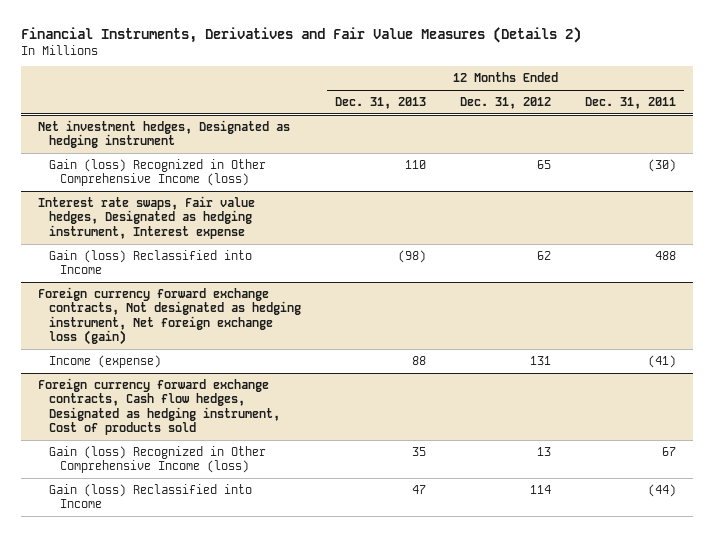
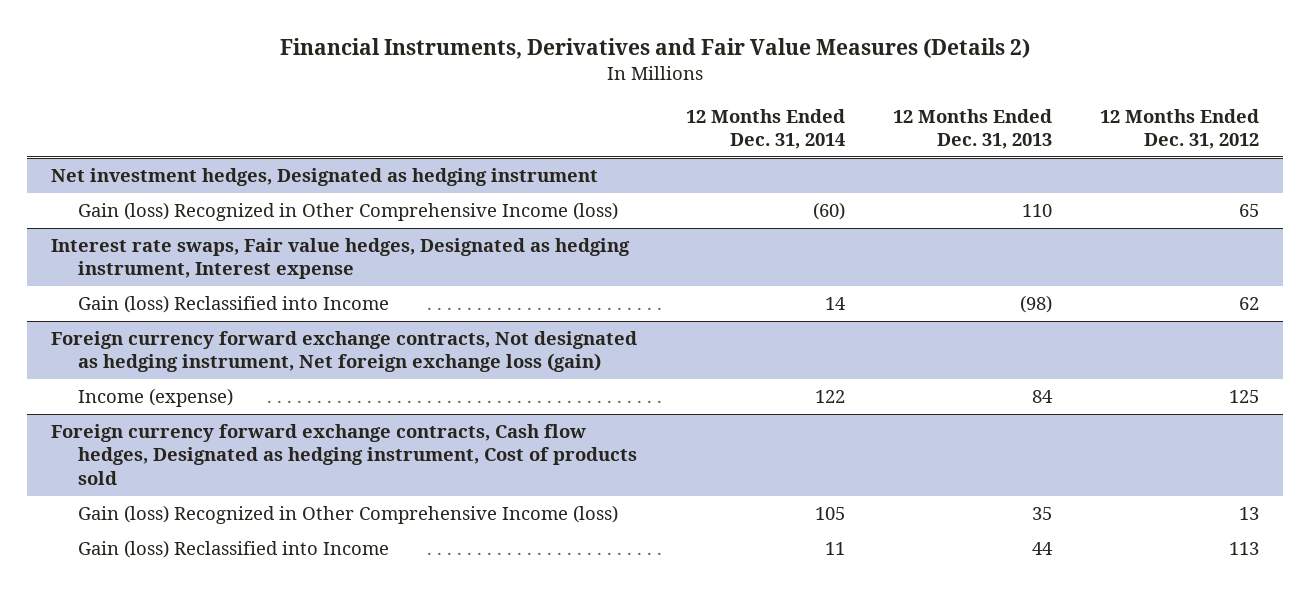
[584,97,676,110] Dec. 31, 2011 -> none
none -> [685,108,845,149] 12 Months Ended Dec. 31, 2014
[412,355,427,365] 88 -> [1031,390,1053,404] 84
[530,355,552,365] 131 -> [1228,390,1259,404] 125
[412,484,427,494] 47 -> [1031,542,1053,556] 44
[530,484,552,494] 114 -> [1228,542,1259,556] 113

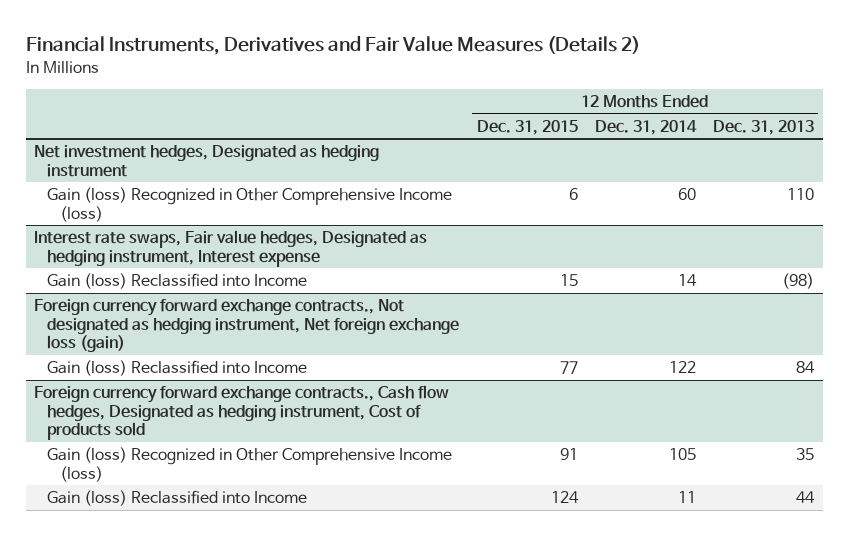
[1099,108,1259,149] 12 Months Ended Dec. 31, 2012 -> none
none -> [476,119,578,135] Dec. 31, 2015
[812,202,845,221] (60) -> [677,188,696,201] 60
[50,331,637,373] Foreign currency forward exchange contracts, Not designated as hedging instrument, Net foreign exchange loss (gain) -> [34,299,460,353] Foreign currency forward exchange contracts., Not designated as hedging instrument, Net foreign exchange loss (gain)
[78,388,234,408] Income (expense) -> [47,360,308,377] Gain (loss) Reclassified into Income
[50,424,638,485] Foreign currency forward exchange contracts, Cash flow hedges, Designated as hedging instrument, Cost of products sold -> [34,385,450,441] Foreign currency forward exchange contracts., Cash flow hedges, Designated as hedging instrument, Cost of products sold

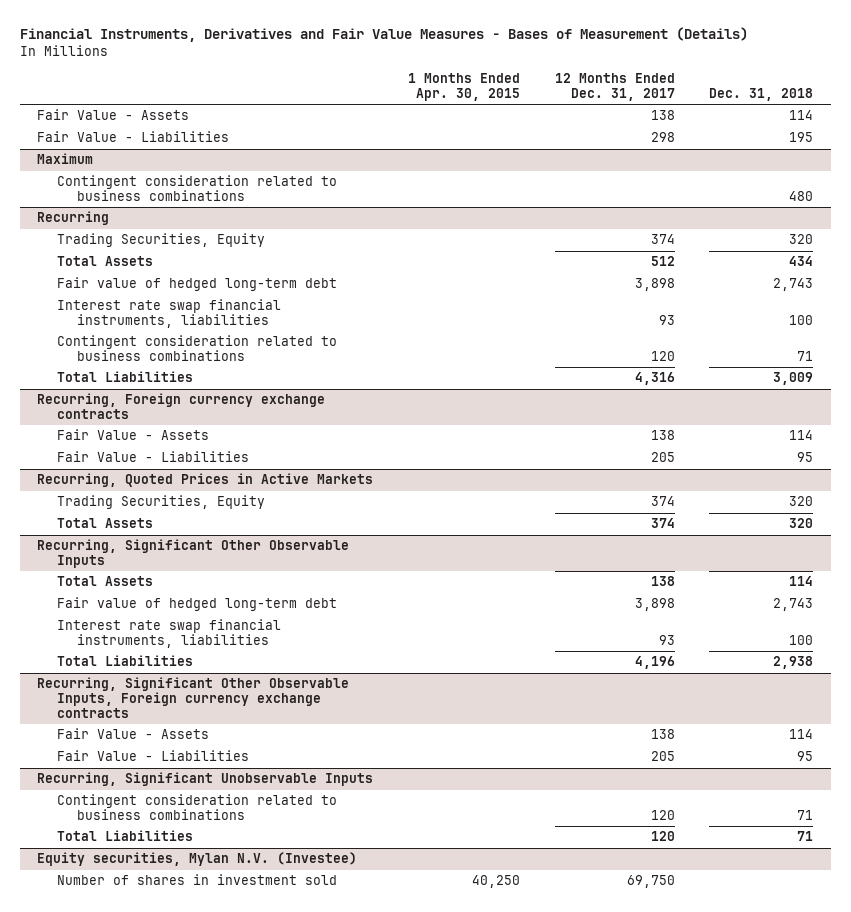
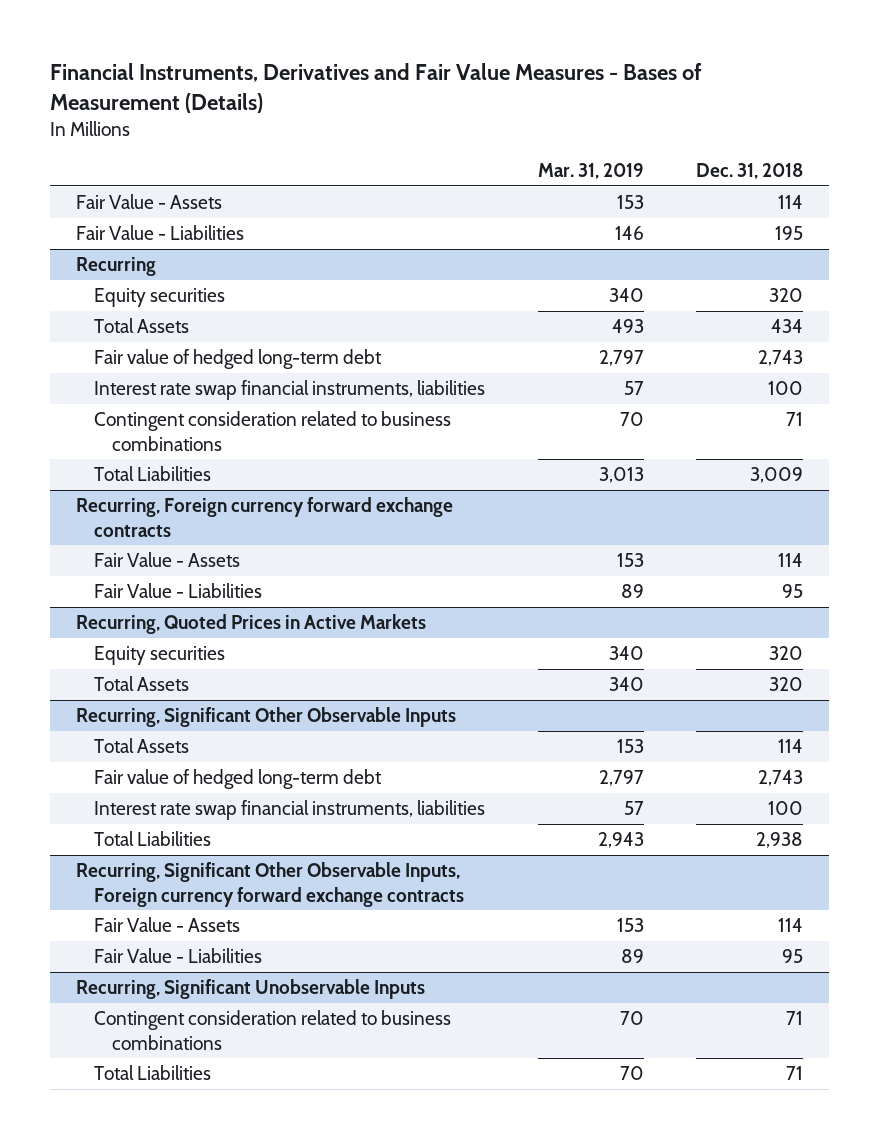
[407,73,520,102] 1 Months Ended Apr. 30, 2015 -> none
[554,73,675,102] 12 Months Ended Dec. 31, 2017 -> none
none -> [537,162,644,179] Mar. 31, 2019
[37,153,94,165] Maximum -> none
[56,175,337,202] Contingent consideration related to business combinations -> none
[56,233,265,248] Trading Securities, Equity -> [94,288,226,308] Equity securities
[37,393,326,420] Recurring, Foreign currency exchange contracts -> [76,497,454,537] Recurring, Foreign currency forward exchange contracts
[56,495,265,510] Trading Securities, Equity -> [94,646,226,666] Equity securities
[37,677,350,719] Recurring, Significant Other Observable Inputs, Foreign currency exchange contracts -> [76,862,465,907] Recurring, Significant Other Observable Inputs, Foreign currency forward exchange contracts
[37,852,358,867] Equity securities, Mylan N.V. (Investee) -> none
[56,874,337,886] Number of shares in investment sold -> none

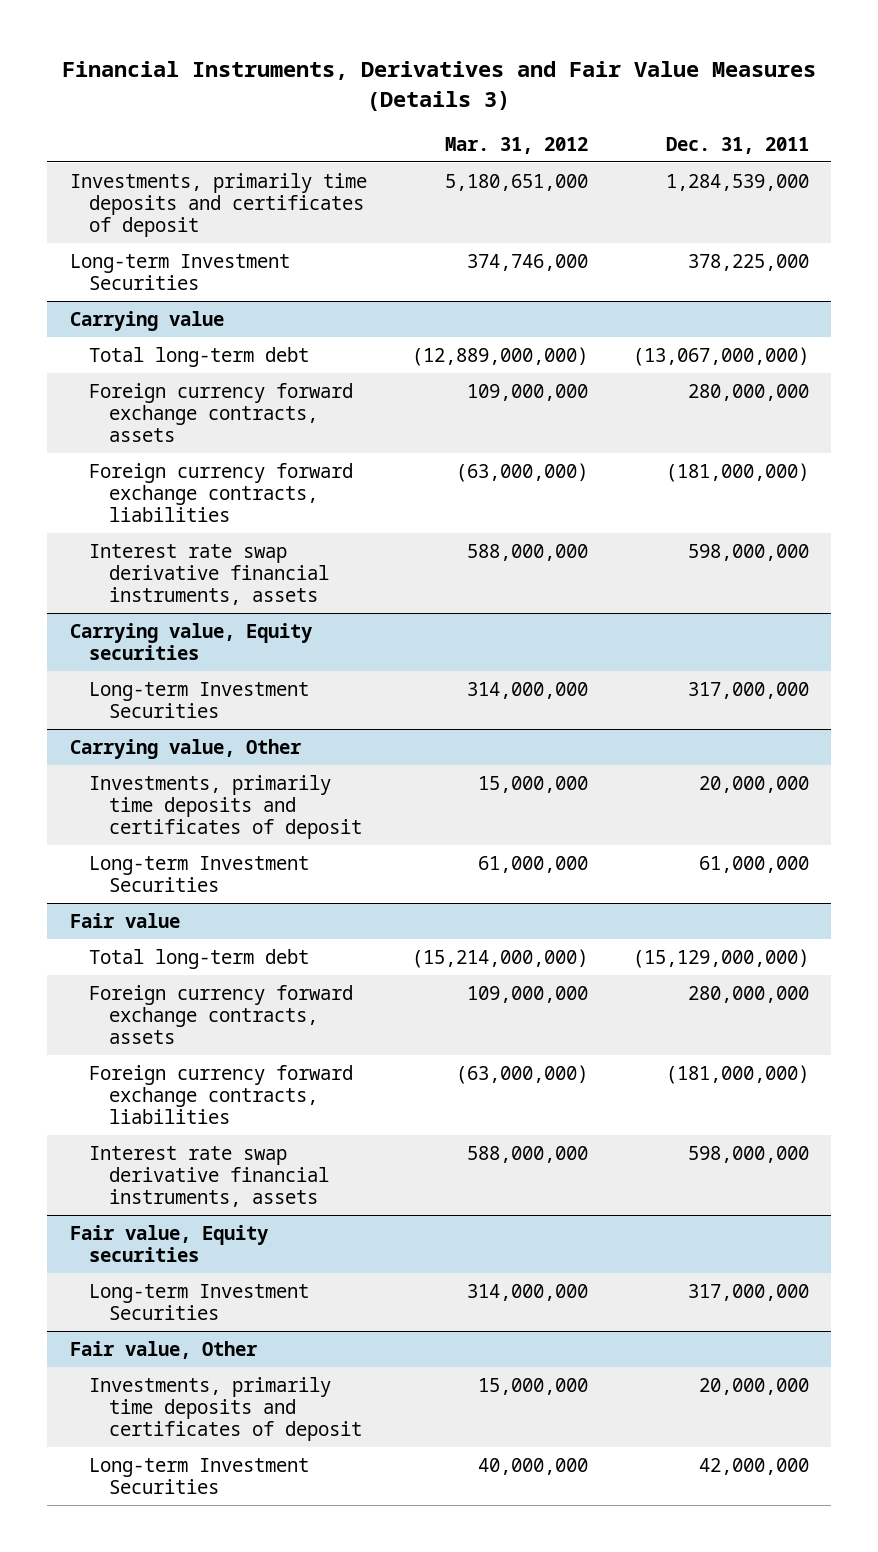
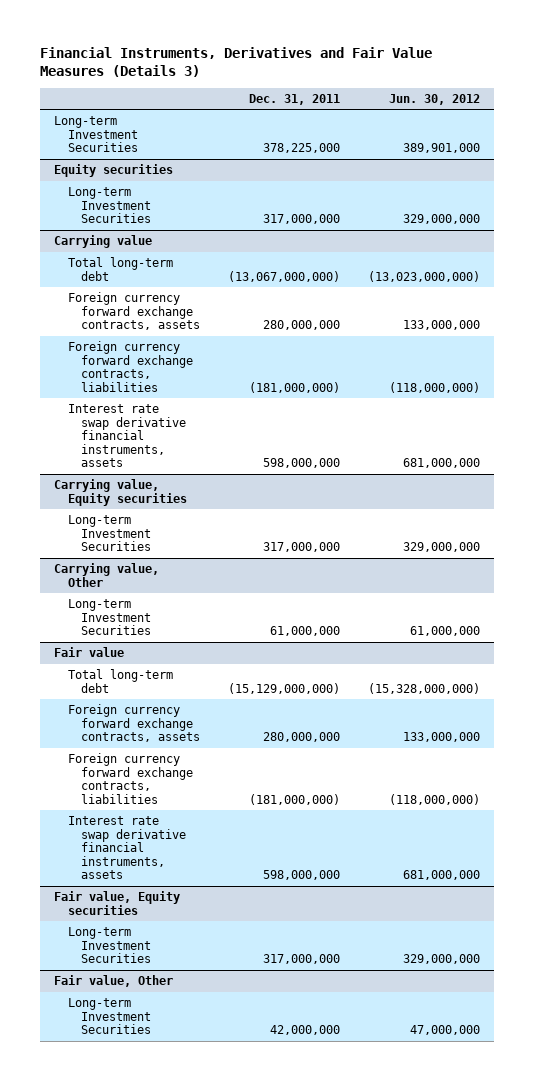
[444,136,588,154] Mar. 31, 2012 -> none
none -> [388,93,480,105] Jun. 30, 2012
[69,172,367,238] Investments, primarily time deposits and certificates of deposit -> none
none -> [54,164,174,178] Equity securities
none -> [67,187,151,224] Long-term Investment Securities
[89,774,362,840] Investments, primarily time deposits and certificates of deposit -> none
[89,1376,362,1442] Investments, primarily time deposits and certificates of deposit -> none

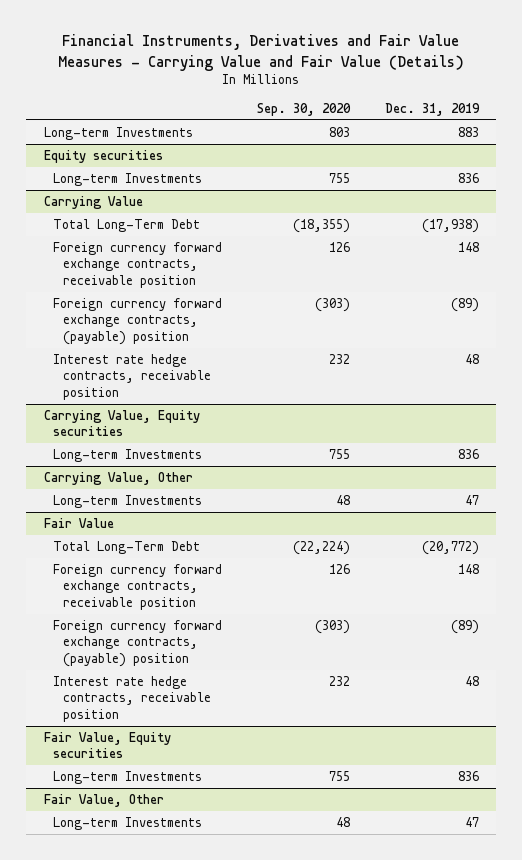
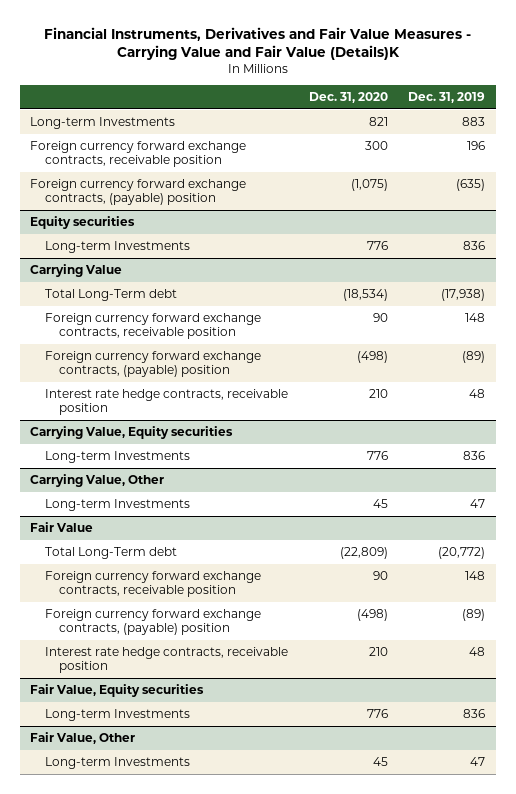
[58,34,465,71] Financial Instruments, Derivatives and Fair Value Measures - Carrying Value and Fair Value (Details) -> [43,26,471,61] Financial Instruments, Derivatives and Fair Value Measures - Carrying Value and Fair Value (Details)K
[256,103,351,117] Sep. 30, 2020 -> none
none -> [308,92,388,104] Dec. 31, 2020
none -> [30,141,247,168] Foreign currency forward exchange contracts, receivable position
none -> [30,179,247,206] Foreign currency forward exchange contracts, (payable) position
[53,218,201,232] Total Long-Term Debt -> [44,289,177,302] Total Long-Term debt
[53,540,201,554] Total Long-Term Debt -> [44,547,177,560] Total Long-Term debt

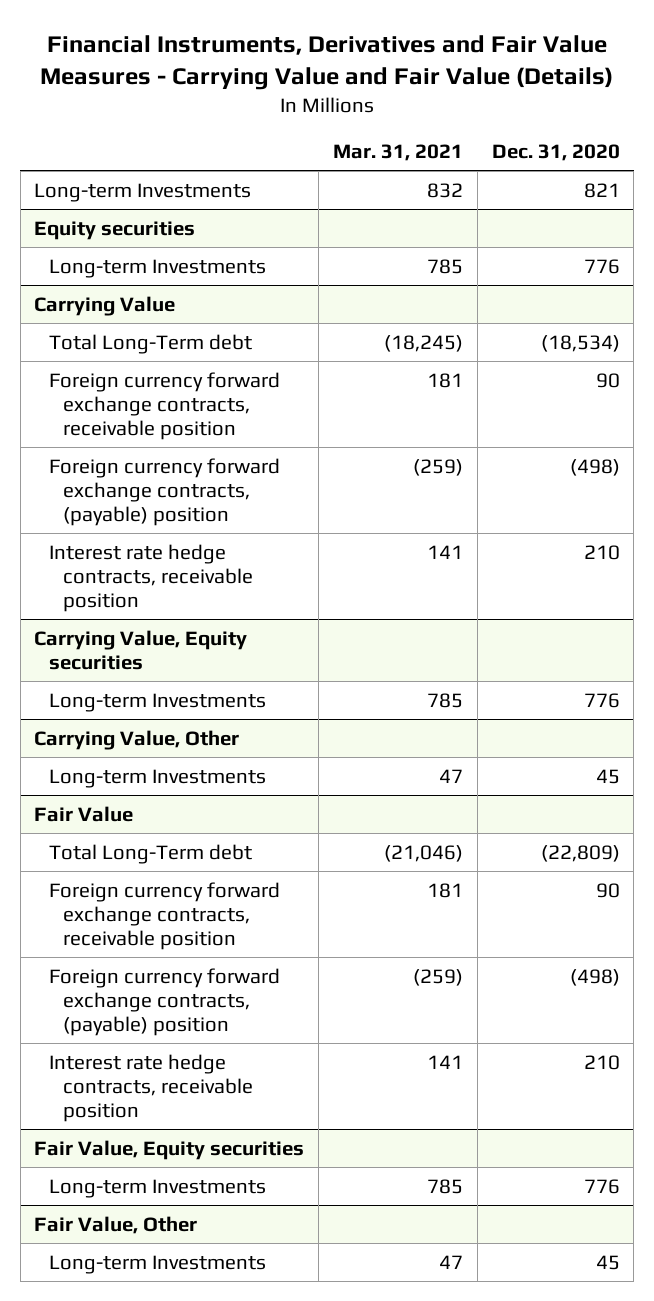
[43,26,471,61] Financial Instruments, Derivatives and Fair Value Measures - Carrying Value and Fair Value (Details)K -> [39,35,613,91] Financial Instruments, Derivatives and Fair Value Measures - Carrying Value and Fair Value (Details)
[408,92,486,104] Dec. 31, 2019 -> none
none -> [332,144,463,162] Mar. 31, 2021
[30,141,247,168] Foreign currency forward exchange contracts, receivable position -> none
[30,179,247,206] Foreign currency forward exchange contracts, (payable) position -> none

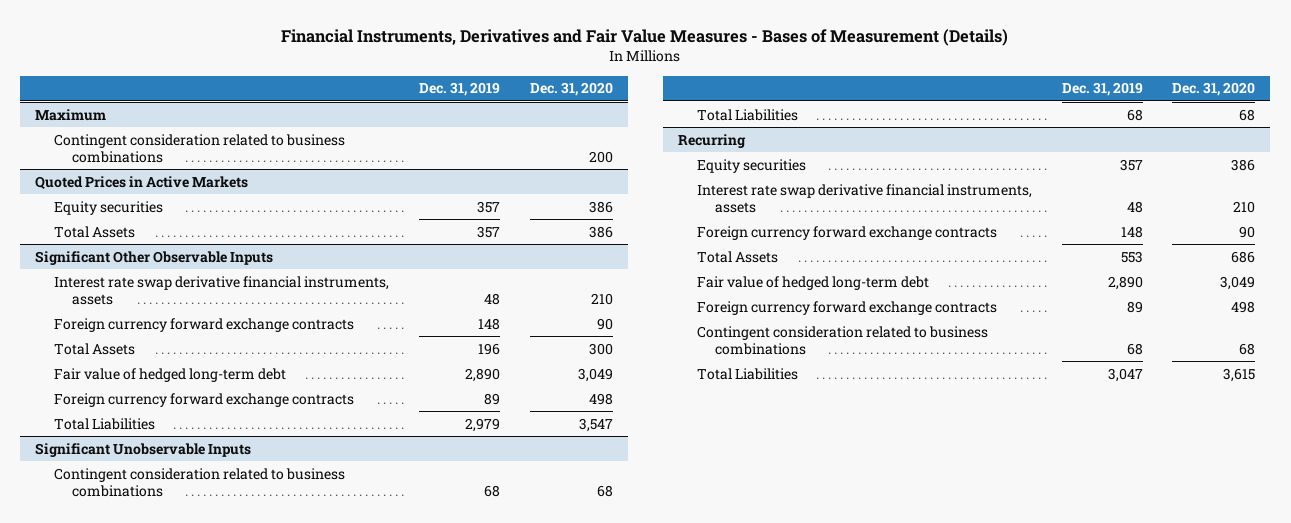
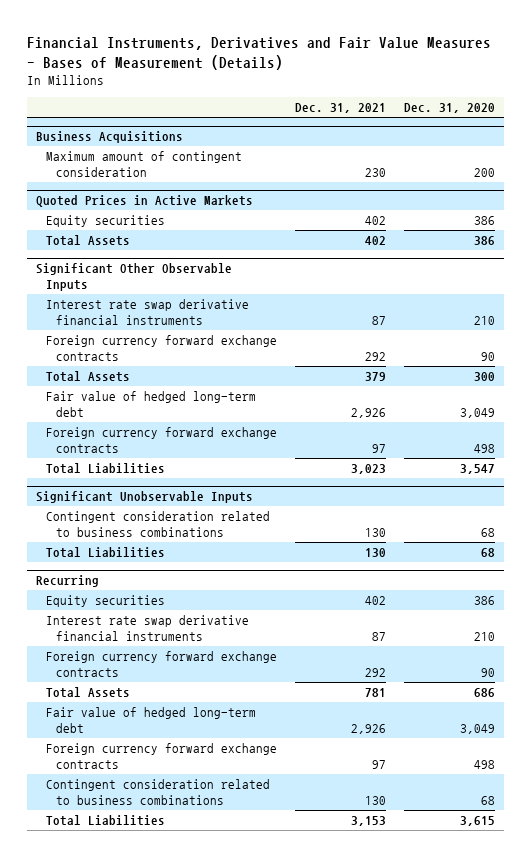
[418,82,500,97] Dec. 31, 2019 -> none
none -> [295,103,387,114] Dec. 31, 2021
[35,108,107,121] Maximum -> none
[53,133,345,163] Contingent consideration related to business combinations -> none
none -> [36,131,184,144] Business Acquisitions
none -> [46,151,243,178] Maximum amount of contingent consideration
[53,275,389,305] Interest rate swap derivative financial instruments, assets -> [46,299,250,326] Interest rate swap derivative financial instruments
[696,183,1032,213] Interest rate swap derivative financial instruments, assets -> [46,615,250,642] Interest rate swap derivative financial instruments

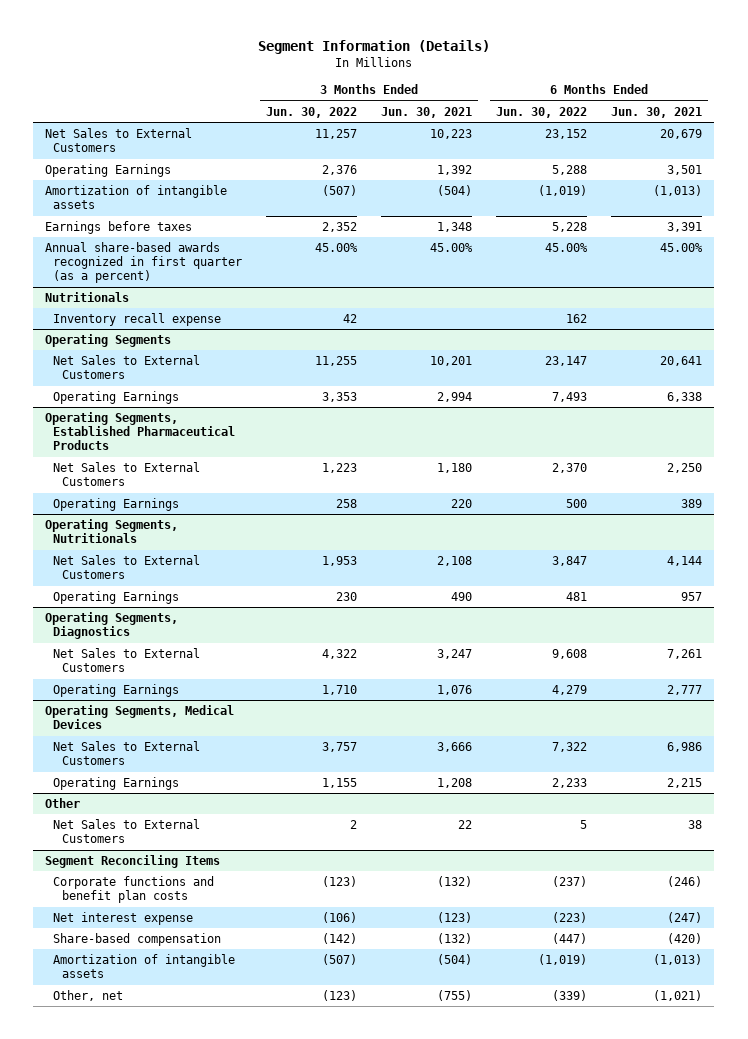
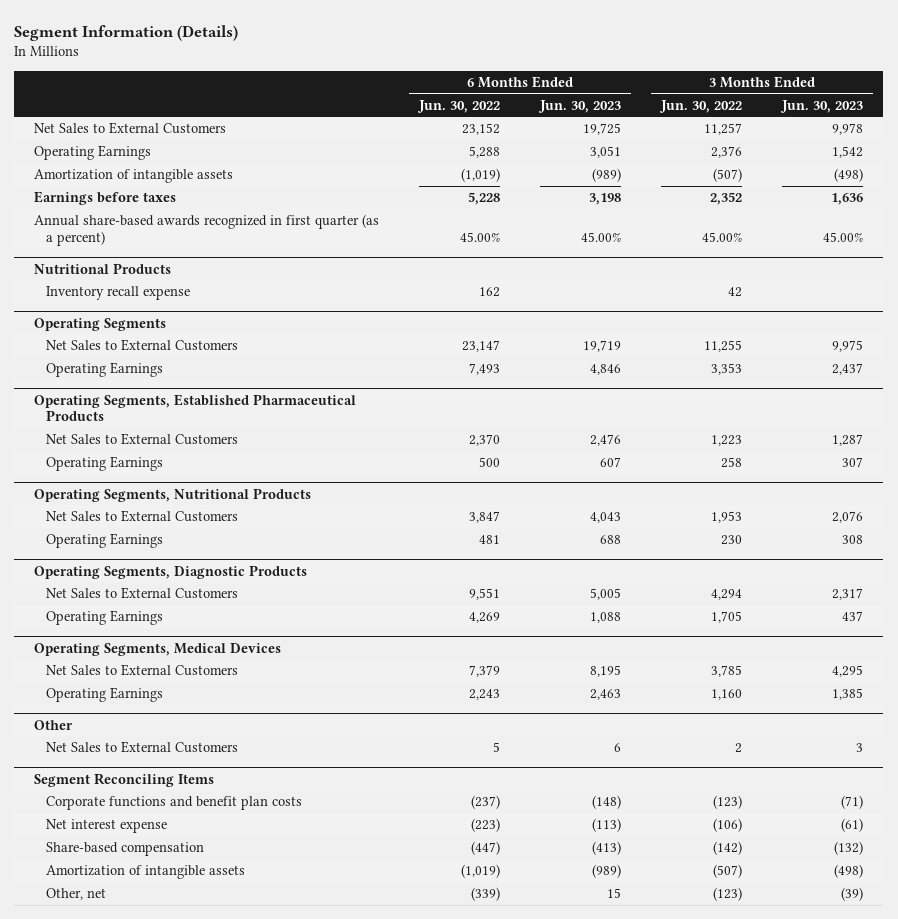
[381,106,473,118] Jun. 30, 2021 -> none
[611,106,703,118] Jun. 30, 2021 -> none
none -> [538,99,622,113] Jun. 30, 2023
none -> [780,99,864,113] Jun. 30, 2023
[45,292,130,303] Nutritionals -> [34,262,172,274] Nutritional Products
[45,519,179,544] Operating Segments, Nutritionals -> [34,487,312,502] Operating Segments, Nutritional Products
[45,612,179,640] Operating Segments, Diagnostics -> [34,564,308,579] Operating Segments, Diagnostic Products
[322,649,358,660] 4,322 -> [711,589,743,601] 4,294
[552,649,588,660] 9,608 -> [469,588,501,601] 9,551
[322,685,358,696] 1,710 -> [711,611,743,624] 1,705
[552,685,588,696] 4,279 -> [469,612,501,624] 4,269
[322,742,358,753] 3,757 -> [711,665,743,678] 3,785
[552,742,588,753] 7,322 -> [469,665,501,678] 7,379
[322,778,358,789] 1,155 -> [711,689,743,701] 1,160
[552,778,588,789] 2,233 -> [469,689,501,701] 2,243

